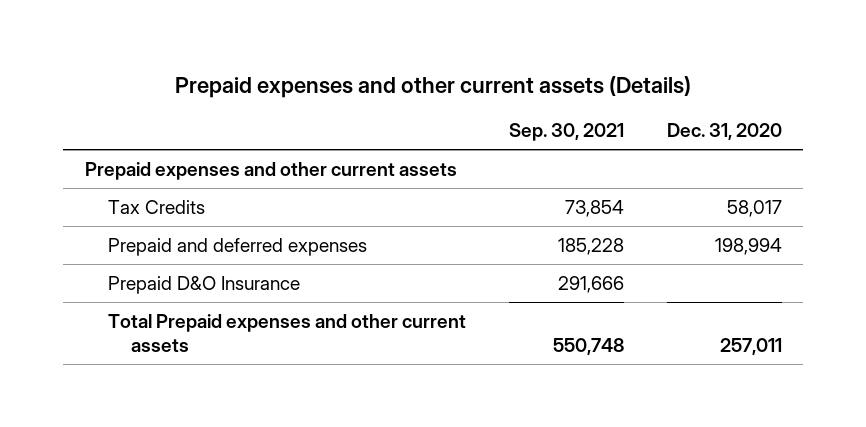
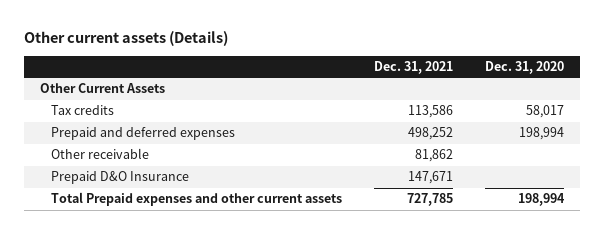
[175,75,692,98] Prepaid expenses and other current assets (Details) -> [23,31,228,47] Other current assets (Details)
[508,123,624,142] Sep. 30, 2021 -> none
none -> [374,61,454,75] Dec. 31, 2021
[84,161,457,180] Prepaid expenses and other current assets -> [39,83,165,94] Other Current Assets
[107,199,205,214] Tax Credits -> [51,105,115,116] Tax credits
none -> [51,148,150,160] Other receivable
[719,337,782,355] 257,011 -> [517,193,565,207] 198,994

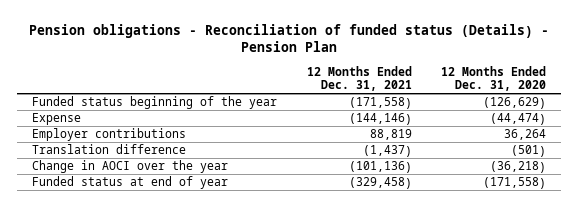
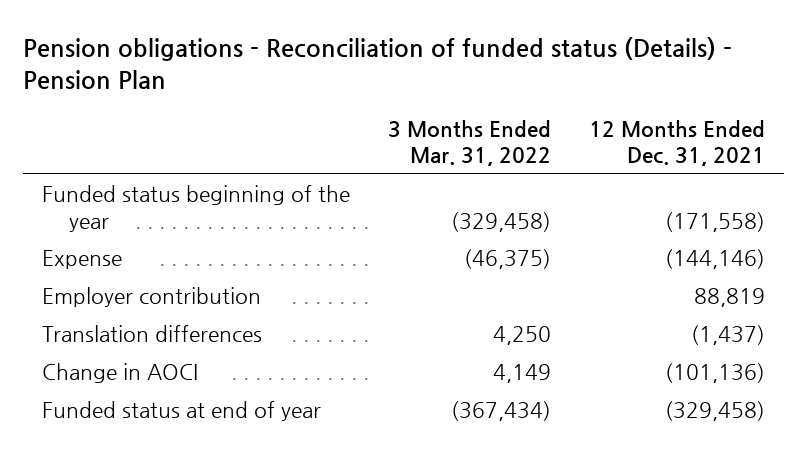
[441,65,547,92] 12 Months Ended Dec. 31, 2020 -> none
none -> [388,119,552,167] 3 Months Ended Mar. 31, 2022
[31,128,186,142] Employer contributions -> [42,287,262,308] Employer contribution
[31,144,186,155] Translation difference -> [42,325,263,343] Translation differences
[31,160,228,174] Change in AOCI over the year -> [42,363,199,384] Change in AOCI

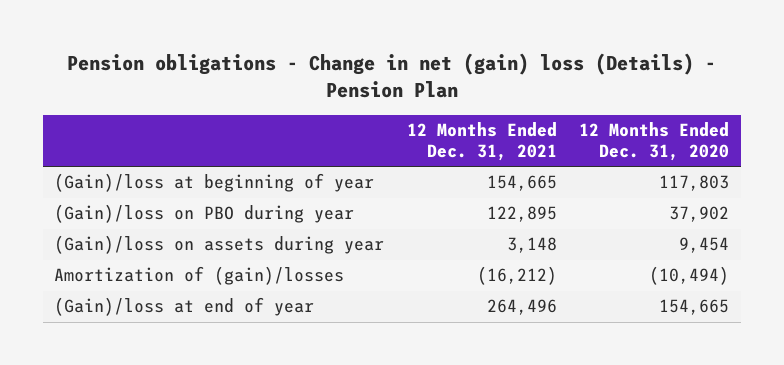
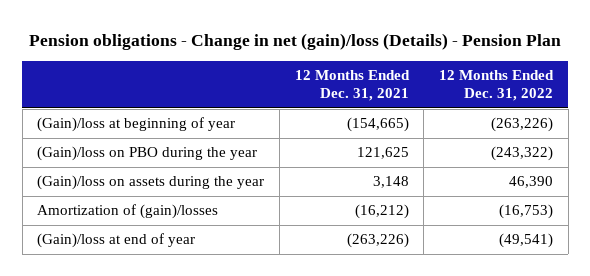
[66,53,716,99] Pension obligations - Change in net (gain) loss (Details) - Pension Plan -> [29,32,562,50] Pension obligations - Change in net (gain)/loss (Details) - Pension Plan
[579,122,730,161] 12 Months Ended Dec. 31, 2020 -> none
none -> [438,70,554,102] 12 Months Ended Dec. 31, 2022
[486,175,557,192] 154,665 -> [346,117,409,133] (154,665)
[54,204,355,224] (Gain)/loss on PBO during year -> [37,146,258,162] (Gain)/loss on PBO during the year
[486,206,557,223] 122,895 -> [356,147,409,160] 121,625
[54,235,385,255] (Gain)/loss on assets during year -> [37,175,265,191] (Gain)/loss on assets during the year
[486,299,557,316] 264,496 -> [346,233,409,249] (263,226)

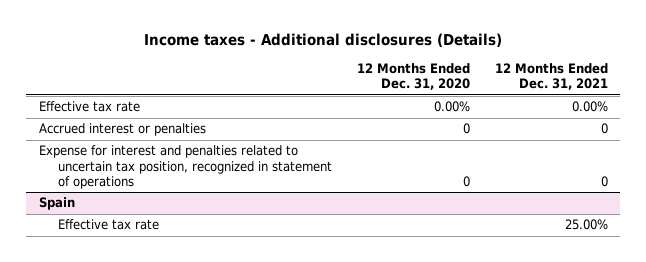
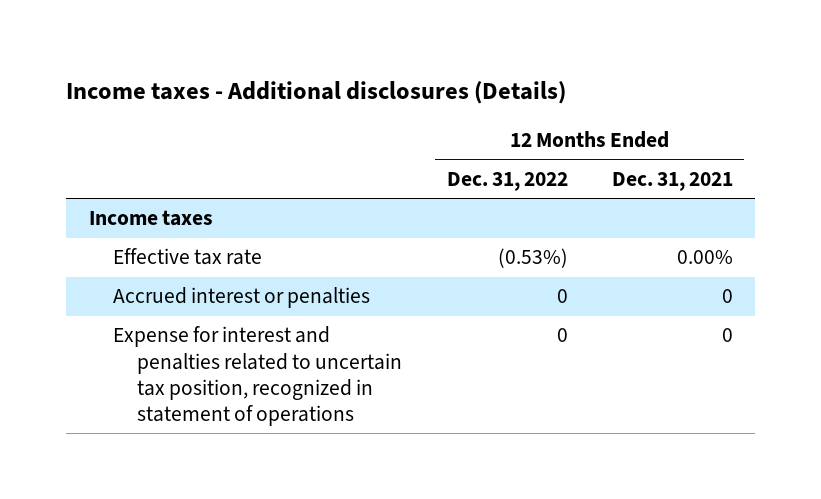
[356,63,470,91] 12 Months Ended Dec. 31, 2020 -> none
none -> [446,171,568,191] Dec. 31, 2022
none -> [88,210,213,227] Income taxes
[38,197,75,211] Spain -> none
[57,219,159,231] Effective tax rate -> none

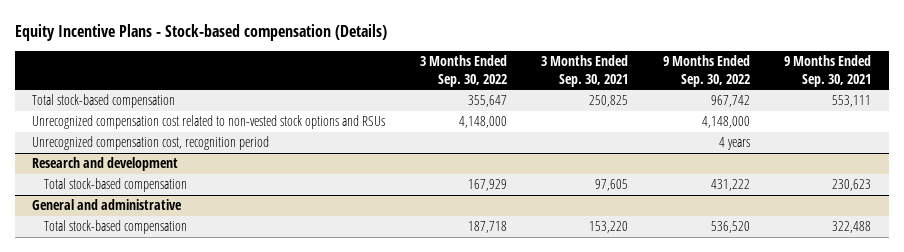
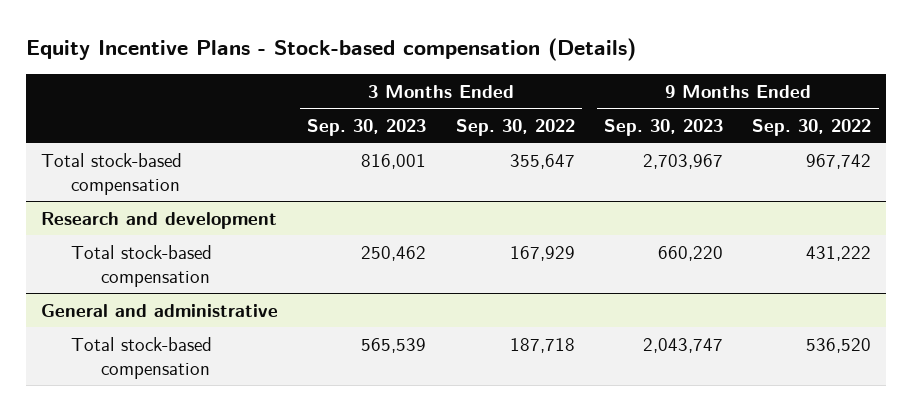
[541,55,629,87] 3 Months Ended Sep. 30, 2021 -> none
[784,55,872,87] 9 Months Ended Sep. 30, 2021 -> none
none -> [307,118,427,136] Sep. 30, 2023
none -> [604,118,724,136] Sep. 30, 2023
[32,115,386,130] Unrecognized compensation cost related to non-vested stock options and RSUs -> none
[32,136,270,151] Unrecognized compensation cost, recognition period -> none

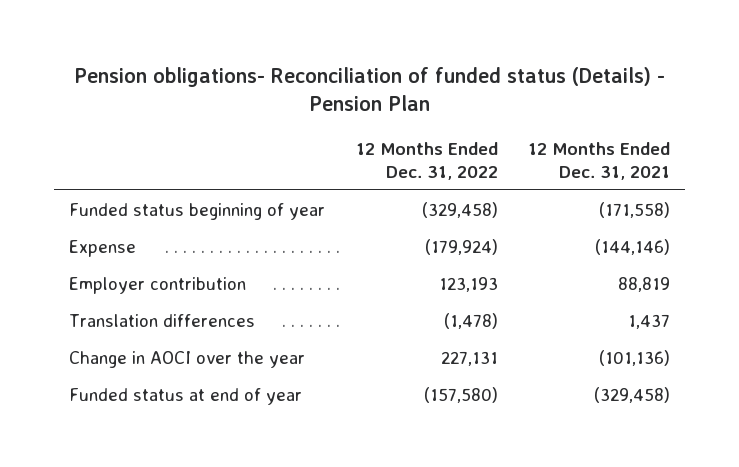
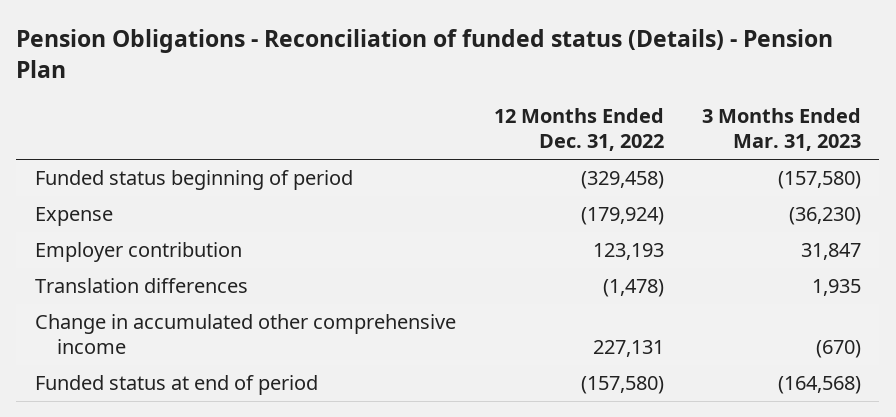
[73,66,665,112] Pension obligations- Reconciliation of funded status (Details) - Pension Plan -> [16,29,834,79] Pension Obligations - Reconciliation of funded status (Details) - Pension Plan
[527,141,670,180] 12 Months Ended Dec. 31, 2021 -> none
none -> [701,108,861,152] 3 Months Ended Mar. 31, 2023
[69,202,326,220] Funded status beginning of year -> [35,170,354,191] Funded status beginning of period
[69,350,306,368] Change in AOCI over the year -> [35,314,457,355] Change in accumulated other comprehensive income
[69,387,303,405] Funded status at end of year -> [35,375,319,396] Funded status at end of period

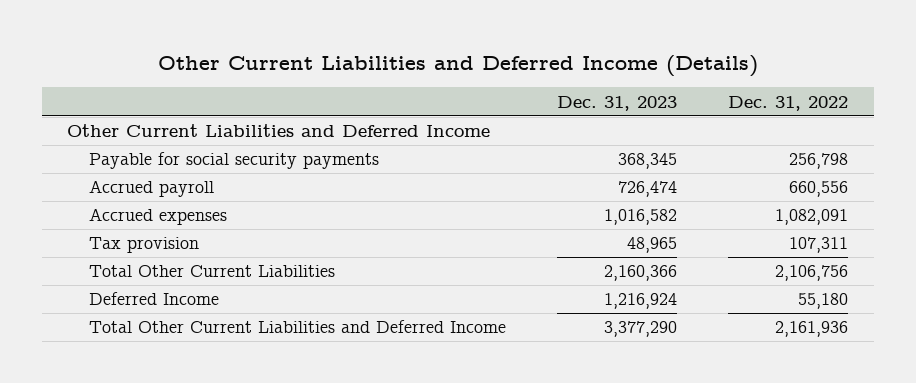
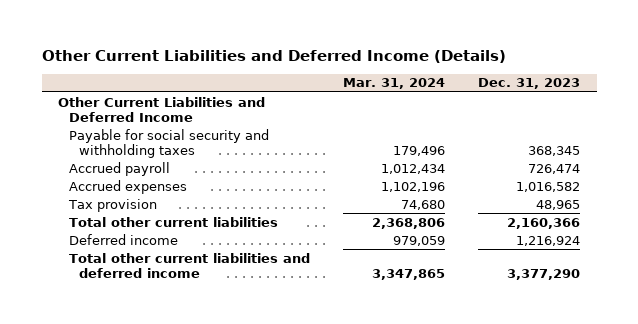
[728,95,849,111] Dec. 31, 2022 -> none
none -> [342,78,445,90] Mar. 31, 2024
[89,152,380,170] Payable for social security payments -> [68,128,269,158] Payable for social security and withholding taxes
[89,265,336,278] Total Other Current Liabilities -> [68,216,278,227] Total other current liabilities
[89,292,220,306] Deferred Income -> [68,233,178,245] Deferred income
[89,320,507,334] Total Other Current Liabilities and Deferred Income -> [68,252,310,278] Total other current liabilities and deferred income

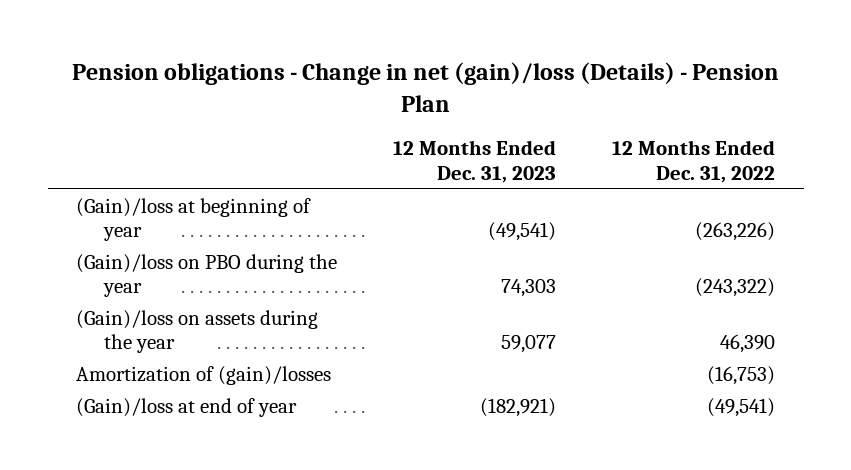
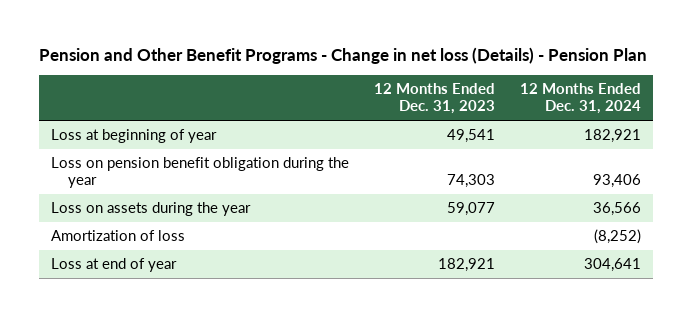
[71,61,779,112] Pension obligations - Change in net (gain)/loss (Details) - Pension Plan -> [38,46,647,64] Pension and Other Benefit Programs - Change in net loss (Details) - Pension Plan
[612,140,776,183] 12 Months Ended Dec. 31, 2022 -> none
none -> [519,83,641,115] 12 Months Ended Dec. 31, 2024
[75,197,311,242] (Gain)/loss at beginning of year -> [51,129,218,144] Loss at beginning of year
[488,222,557,242] (49,541) -> [446,129,495,144] 49,541
[75,253,337,298] (Gain)/loss on PBO during the year -> [51,157,350,189] Loss on pension benefit obligation during the year
[75,309,318,354] (Gain)/loss on assets during the year -> [51,202,252,217] Loss on assets during the year
[75,365,331,385] Amortization of (gain)/losses -> [51,230,186,242] Amortization of loss
[75,397,297,417] (Gain)/loss at end of year -> [51,258,178,273] Loss at end of year
[480,397,557,417] (182,921) -> [437,258,495,273] 182,921

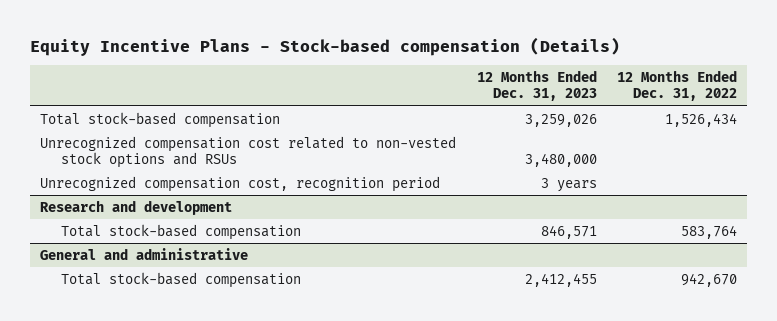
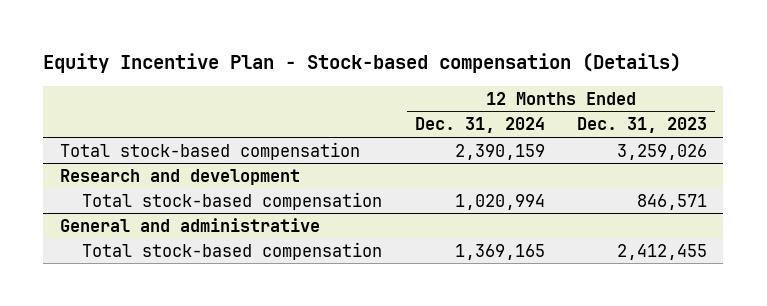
[30,36,621,56] Equity Incentive Plans - Stock-based compensation (Details) -> [43,53,682,74] Equity Incentive Plan - Stock-based compensation (Details)
[616,70,737,102] 12 Months Ended Dec. 31, 2022 -> none
none -> [414,117,545,134] Dec. 31, 2024
[40,135,457,169] Unrecognized compensation cost related to non-vested stock options and RSUs -> none
[40,175,441,192] Unrecognized compensation cost, recognition period -> none

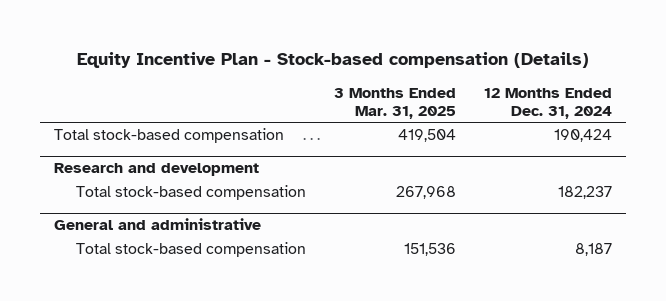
[577,117,708,134] Dec. 31, 2023 -> none
none -> [333,87,456,119] 3 Months Ended Mar. 31, 2025
[454,143,545,160] 2,390,159 -> [554,129,613,143] 190,424
[454,193,545,210] 1,020,994 -> [558,186,613,200] 182,237
[454,243,545,260] 1,369,165 -> [575,243,613,257] 8,187

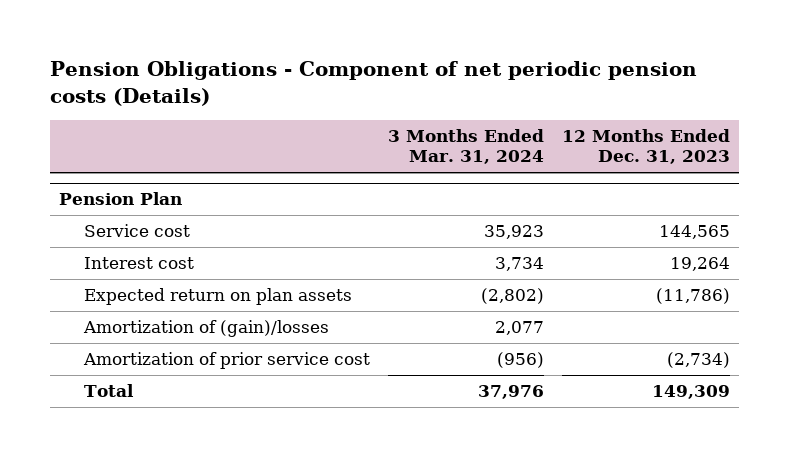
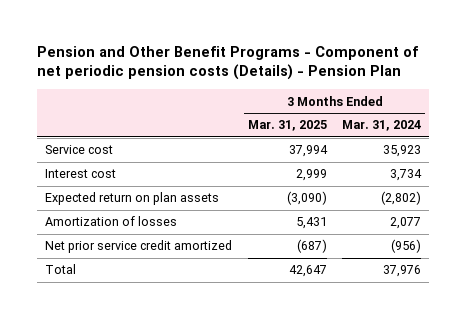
[50,61,698,106] Pension Obligations - Component of net periodic pension costs (Details) -> [37,45,419,81] Pension and Other Benefit Programs - Component of net periodic pension costs (Details) - Pension Plan
[562,129,731,165] 12 Months Ended Dec. 31, 2023 -> none
none -> [247,120,327,132] Mar. 31, 2025
[59,192,183,206] Pension Plan -> none
[82,320,329,338] Amortization of (gain)/losses -> [45,216,178,227] Amortization of losses
[82,352,370,370] Amortization of prior service cost -> [45,240,233,254] Net prior service credit amortized

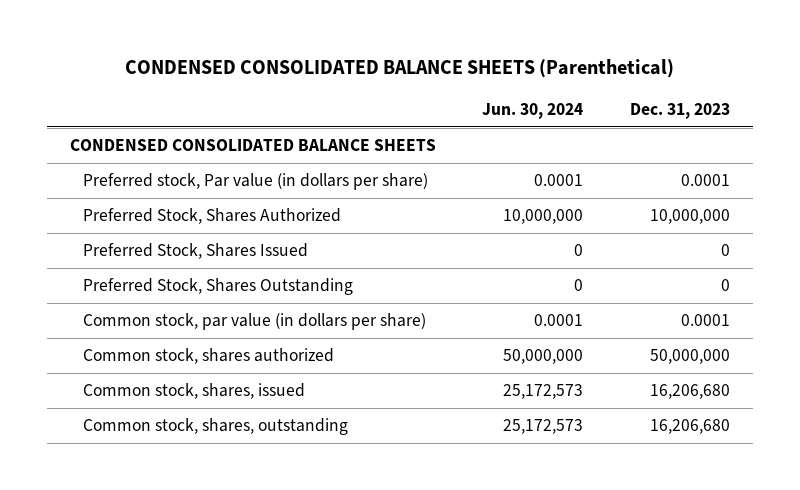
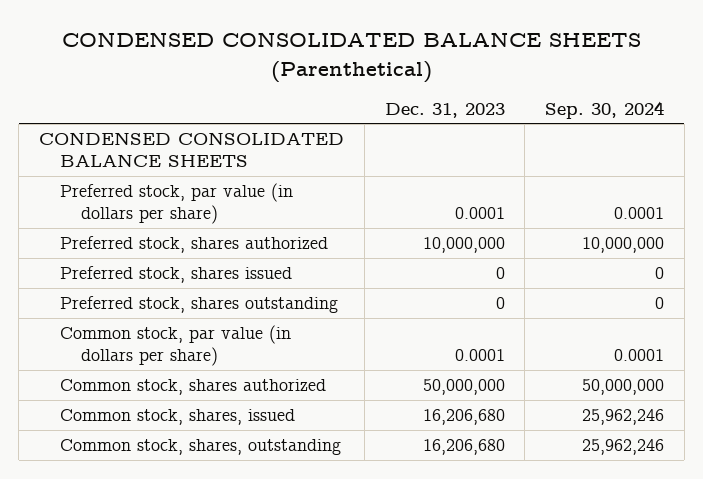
[482,102,584,119] Jun. 30, 2024 -> none
none -> [545,100,665,119] Sep. 30, 2024
[82,173,428,191] Preferred stock, Par value (in dollars per share) -> [60,183,294,225] Preferred stock, par value (in dollars per share)
[82,208,341,225] Preferred Stock, Shares Authorized -> [60,236,329,254] Preferred stock, shares authorized
[82,243,308,260] Preferred Stock, Shares Issued -> [60,266,293,284] Preferred stock, shares issued
[82,278,353,296] Preferred Stock, Shares Outstanding -> [60,296,339,314] Preferred stock, shares outstanding

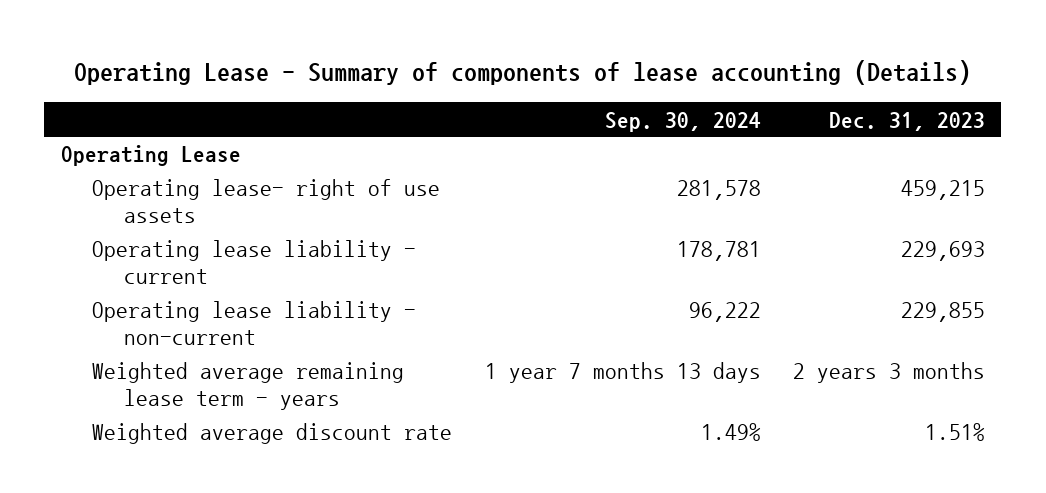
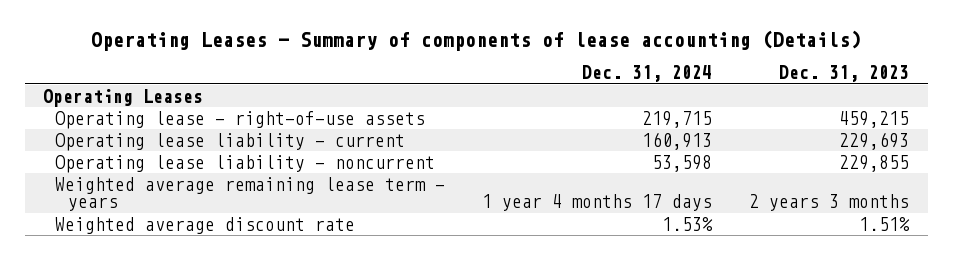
[73,59,971,85] Operating Lease - Summary of components of lease accounting (Details) -> [91,30,862,52] Operating Leases - Summary of components of lease accounting (Details)
[604,111,761,132] Sep. 30, 2024 -> none
none -> [582,65,713,83] Dec. 31, 2024
[60,145,241,167] Operating Lease -> [43,88,204,107] Operating Leases
[92,179,441,224] Operating lease- right of use assets -> [55,110,426,129] Operating lease - right-of-use assets
[92,301,417,346] Operating lease liability - non-current -> [55,154,436,173] Operating lease liability - noncurrent

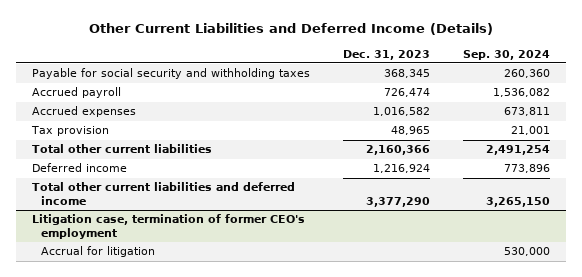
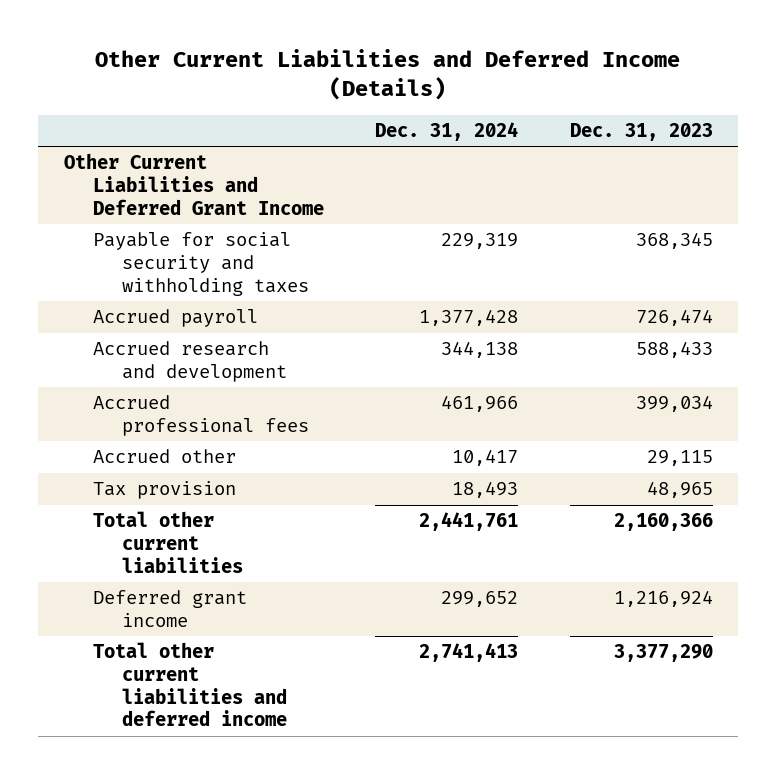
[462,49,550,60] Sep. 30, 2024 -> none
none -> [375,121,519,141] Dec. 31, 2024
none -> [64,153,325,215] Other Current Liabilities and Deferred Grant Income
[32,106,137,118] Accrued expenses -> none
none -> [93,341,288,382] Accrued research and development
none -> [93,395,310,436] Accrued professional fees
none -> [93,449,237,464] Accrued other
[32,163,128,173] Deferred income -> [93,590,248,627] Deferred grant income
[32,214,306,239] Litigation case, termination of former CEO's employment -> none
[40,246,155,258] Accrual for litigation -> none

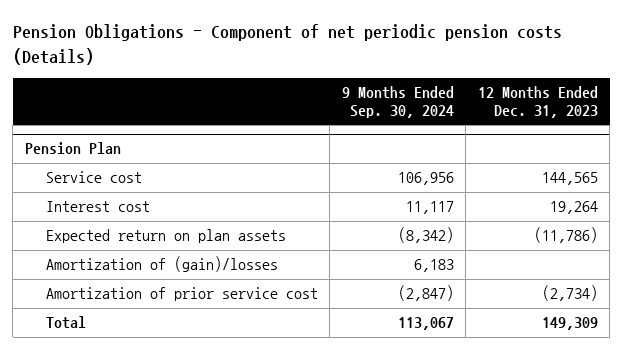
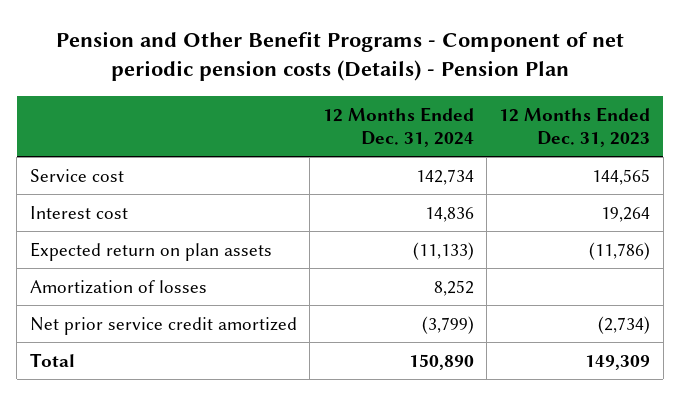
[12,24,562,65] Pension Obligations - Component of net periodic pension costs (Details) -> [56,30,625,82] Pension and Other Benefit Programs - Component of net periodic pension costs (Details) - Pension Plan
[341,85,454,119] 9 Months Ended Sep. 30, 2024 -> none
none -> [322,106,474,147] 12 Months Ended Dec. 31, 2024
[25,142,122,155] Pension Plan -> none
[45,256,278,273] Amortization of (gain)/losses -> [29,279,207,294] Amortization of losses
[45,287,318,302] Amortization of prior service cost -> [29,316,297,335] Net prior service credit amortized

